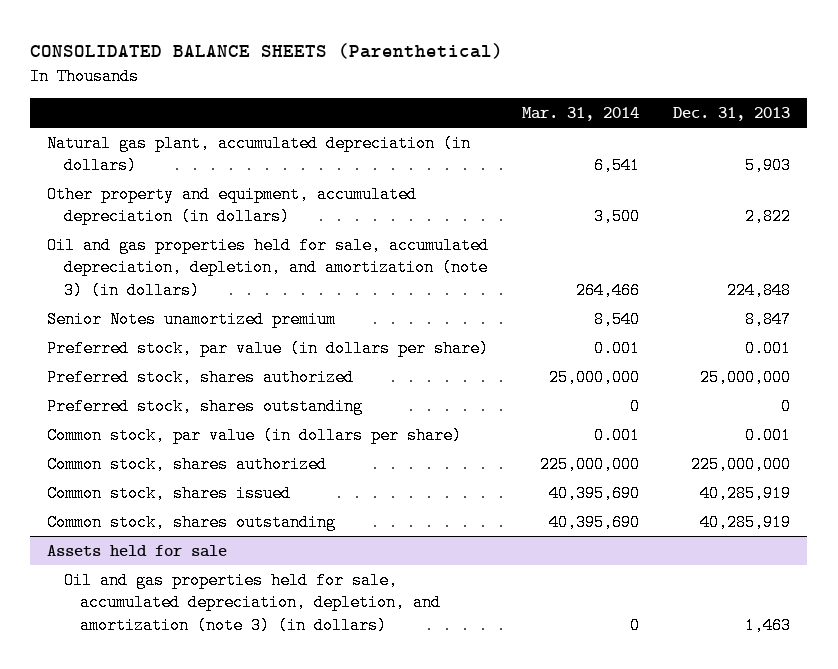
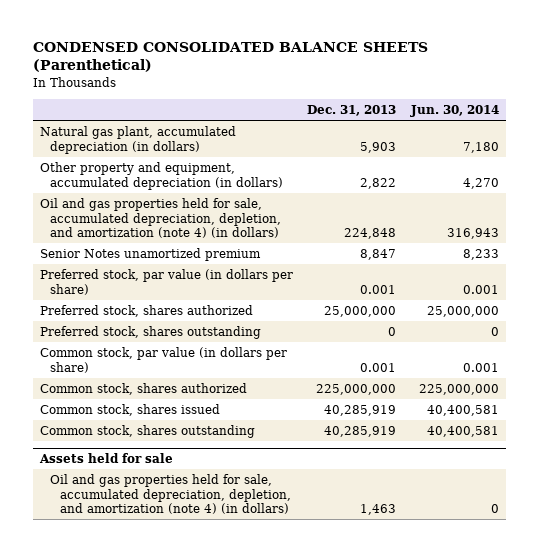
[30,43,504,60] CONSOLIDATED BALANCE SHEETS (Parenthetical) -> [32,41,428,73] CONDENSED CONSOLIDATED BALANCE SHEETS (Parenthetical)
[522,106,640,121] Mar. 31, 2014 -> none
none -> [409,104,499,117] Jun. 30, 2014
[47,236,490,299] Oil and gas properties held for sale, accumulated depreciation, depletion, and amortization (note 3) (in dollars) -> [39,197,281,239] Oil and gas properties held for sale, accumulated depreciation, depletion, and amortization (note 4) (in dollars)
[63,571,441,634] Oil and gas properties held for sale, accumulated depreciation, depletion, and amortization (note 3) (in dollars) -> [49,473,291,515] Oil and gas properties held for sale, accumulated depreciation, depletion, and amortization (note 4) (in dollars)

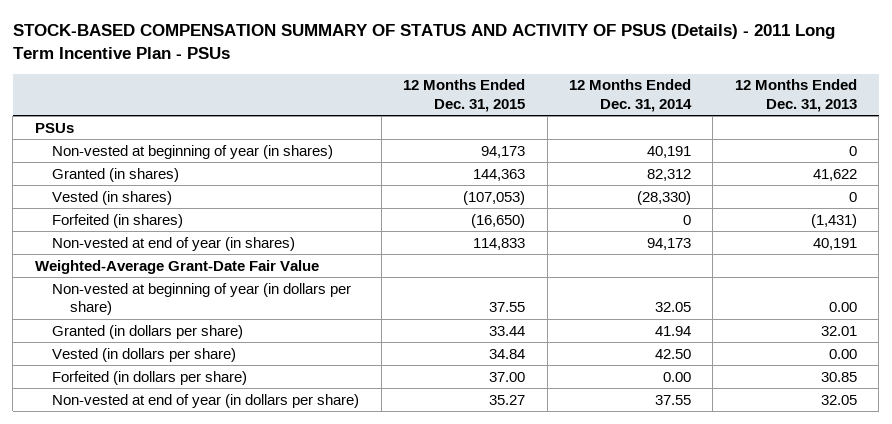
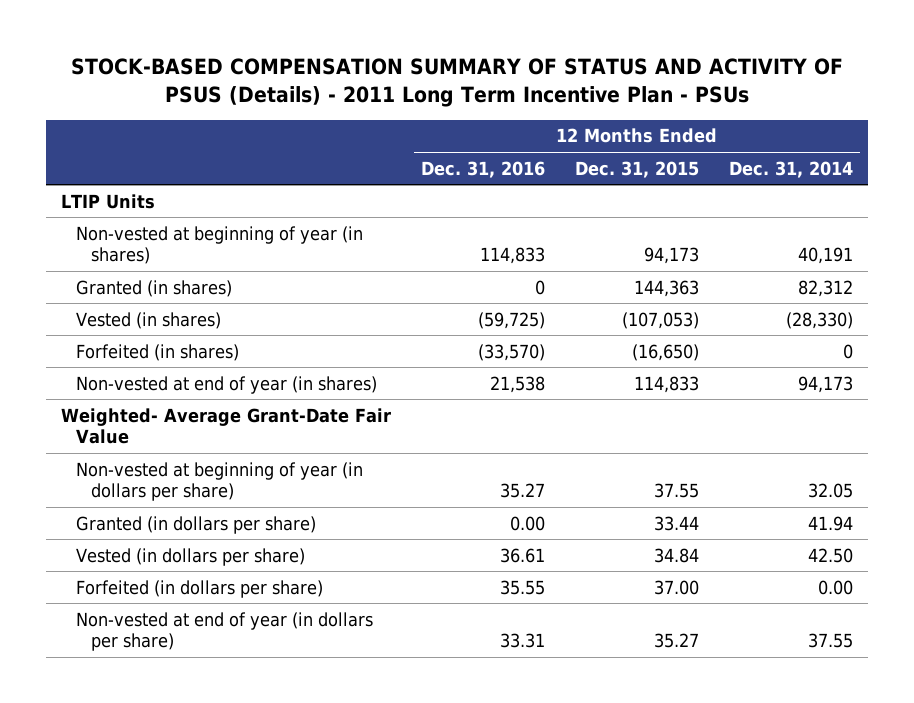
[734,79,857,112] 12 Months Ended Dec. 31, 2013 -> none
none -> [421,160,546,178] Dec. 31, 2016
[34,122,74,133] PSUs -> [61,193,156,209] LTIP Units
[34,259,319,274] Weighted-Average Grant-Date Fair Value -> [61,407,392,445] Weighted- Average Grant-Date Fair Value

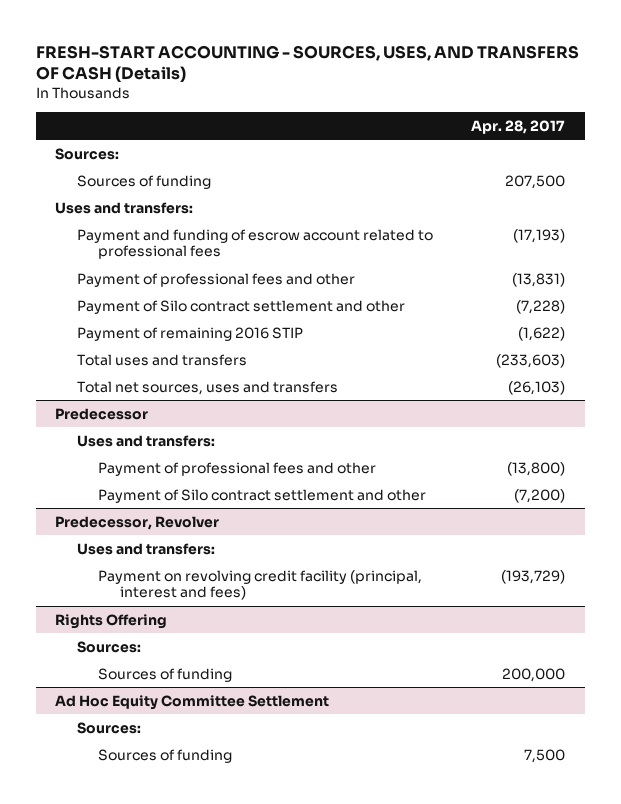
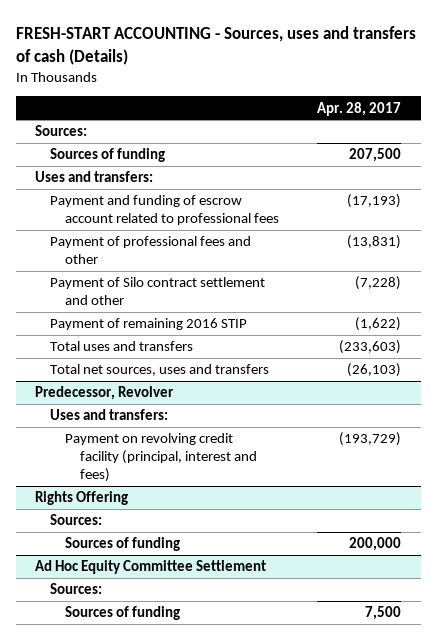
[35,44,579,83] FRESH-START ACCOUNTING - SOURCES, USES, AND TRANSFERS OF CASH (Details) -> [15,25,416,65] FRESH-START ACCOUNTING - Sources, uses and transfers of cash (Details)
[55,407,149,420] Predecessor -> none
[76,434,215,447] Uses and transfers: -> none
[98,461,377,476] Payment of professional fees and other -> none
[98,488,427,503] Payment of Silo contract settlement and other -> none

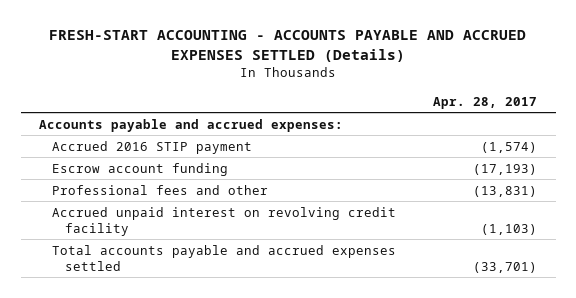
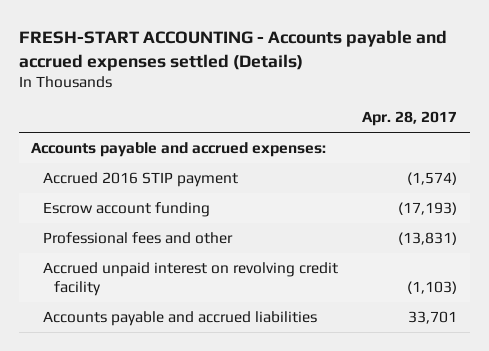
[49,30,527,62] FRESH-START ACCOUNTING - ACCOUNTS PAYABLE AND ACCRUED EXPENSES SETTLED (Details) -> [18,29,447,71] FRESH-START ACCOUNTING - Accounts payable and accrued expenses settled (Details)
[52,244,397,271] Total accounts payable and accrued expenses settled -> [42,310,317,326] Accounts payable and accrued liabilities
[473,261,538,273] (33,701) -> [408,310,458,324] 33,701

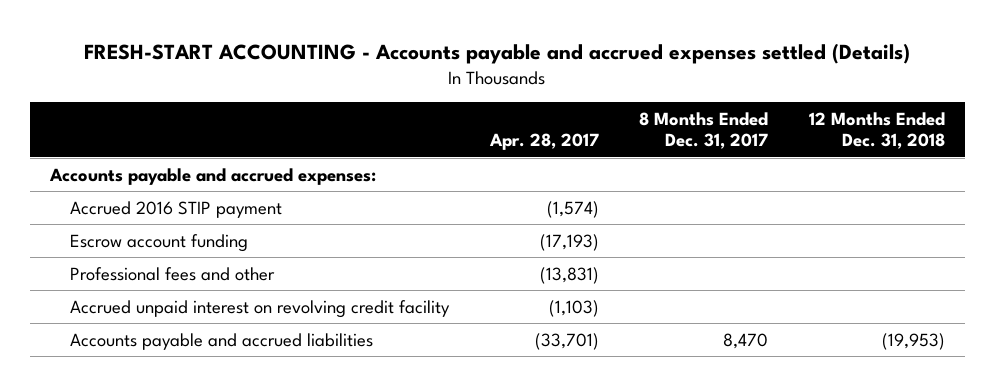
none -> [639,111,769,150] 8 Months Ended Dec. 31, 2017
none -> [808,111,945,150] 12 Months Ended Dec. 31, 2018
[408,310,458,324] 33,701 -> [534,332,599,350] (33,701)

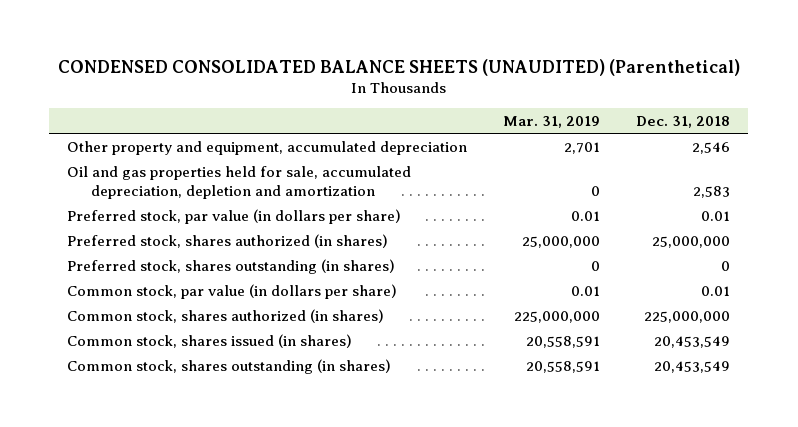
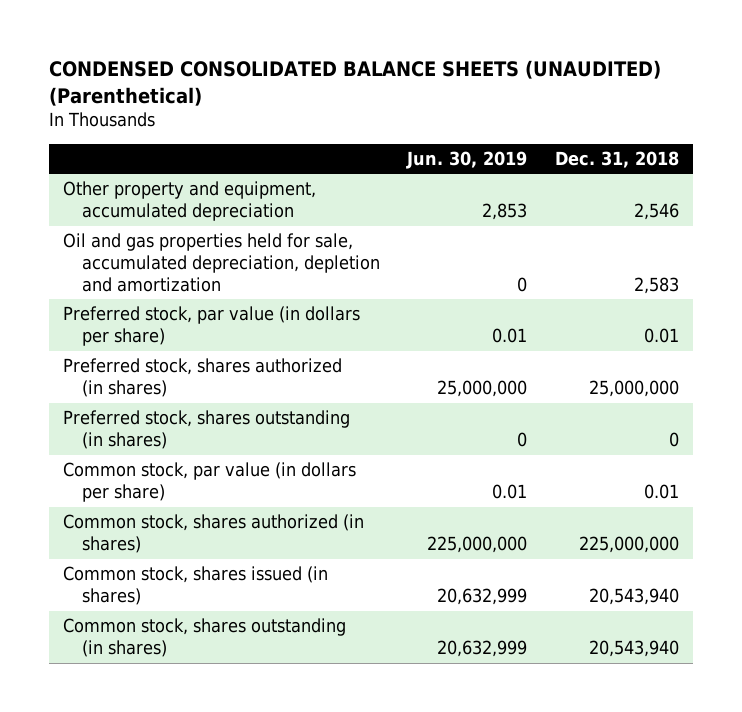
[503,116,601,129] Mar. 31, 2019 -> none
none -> [406,150,528,169] Jun. 30, 2019
[654,335,731,348] 20,453,549 -> [589,588,680,606] 20,543,940
[654,360,731,373] 20,453,549 -> [589,640,680,658] 20,543,940

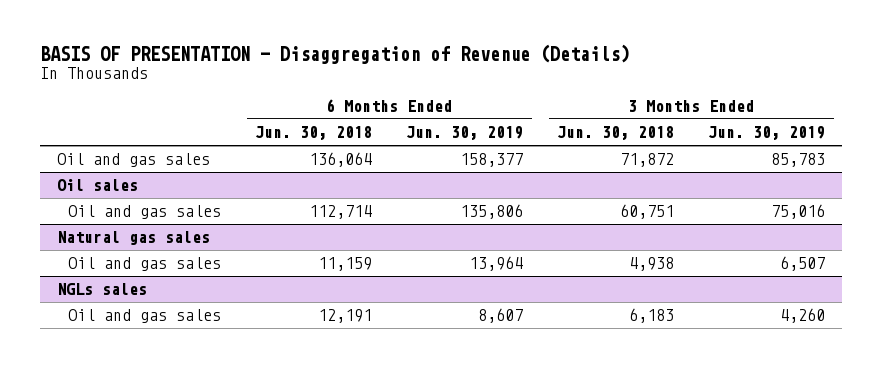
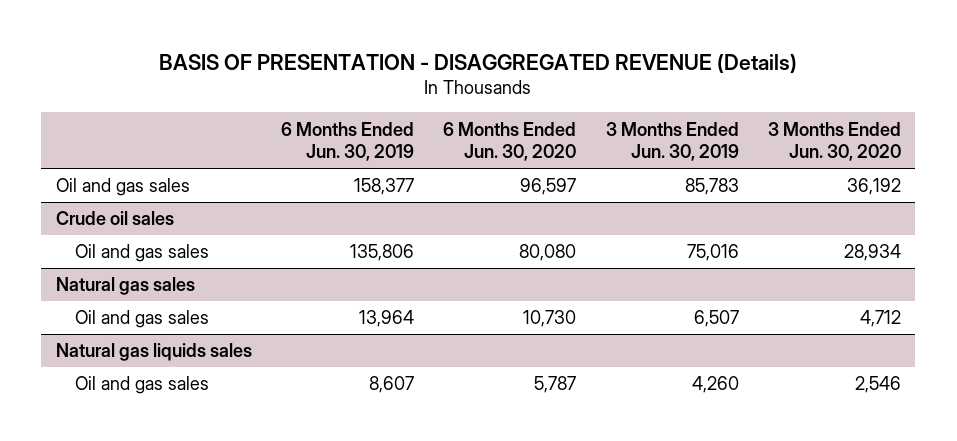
[39,43,630,64] BASIS OF PRESENTATION - Disaggregation of Revenue (Details) -> [159,52,798,73] BASIS OF PRESENTATION - DISAGGREGATED REVENUE (Details)
[255,126,373,141] Jun. 30, 2018 -> none
[557,126,675,141] Jun. 30, 2018 -> none
none -> [443,121,577,162] 6 Months Ended Jun. 30, 2020
none -> [767,121,901,162] 3 Months Ended Jun. 30, 2020
[56,179,138,192] Oil sales -> [55,211,174,226] Crude oil sales
[56,283,147,296] NGLs sales -> [55,343,252,362] Natural gas liquids sales

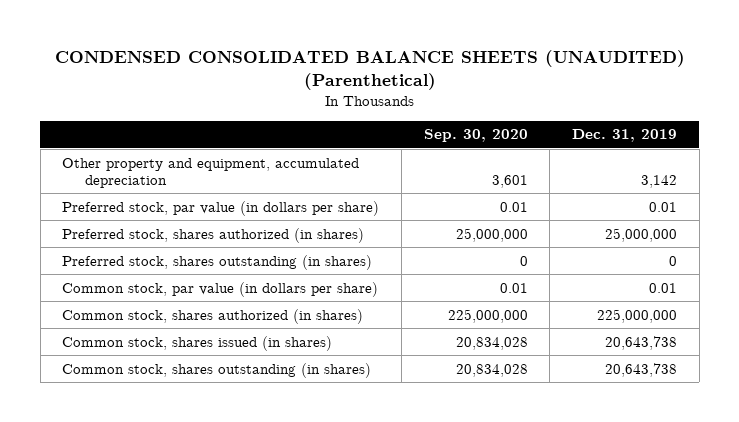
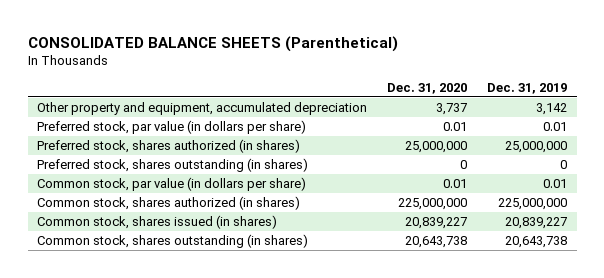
[54,50,685,91] CONDENSED CONSOLIDATED BALANCE SHEETS (UNAUDITED) (Parenthetical) -> [27,35,398,52] CONSOLIDATED BALANCE SHEETS (Parenthetical)
[423,129,528,143] Sep. 30, 2020 -> none
none -> [387,83,468,95] Dec. 31, 2020
[604,335,677,350] 20,643,738 -> [504,216,567,229] 20,839,227

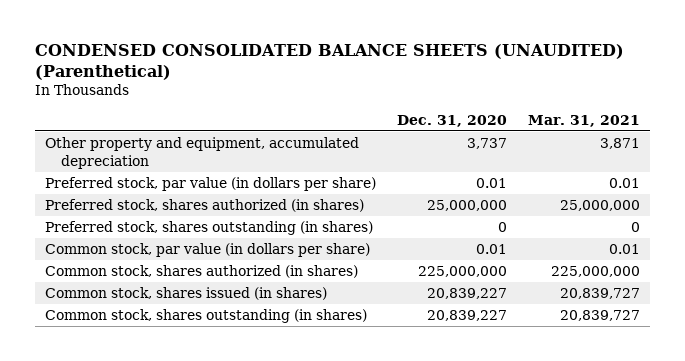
[27,35,398,52] CONSOLIDATED BALANCE SHEETS (Parenthetical) -> [34,43,624,80] CONDENSED CONSOLIDATED BALANCE SHEETS (UNAUDITED) (Parenthetical)
[486,83,567,95] Dec. 31, 2019 -> none
none -> [527,114,640,127] Mar. 31, 2021
[405,235,468,248] 20,643,738 -> [427,310,508,322] 20,839,227

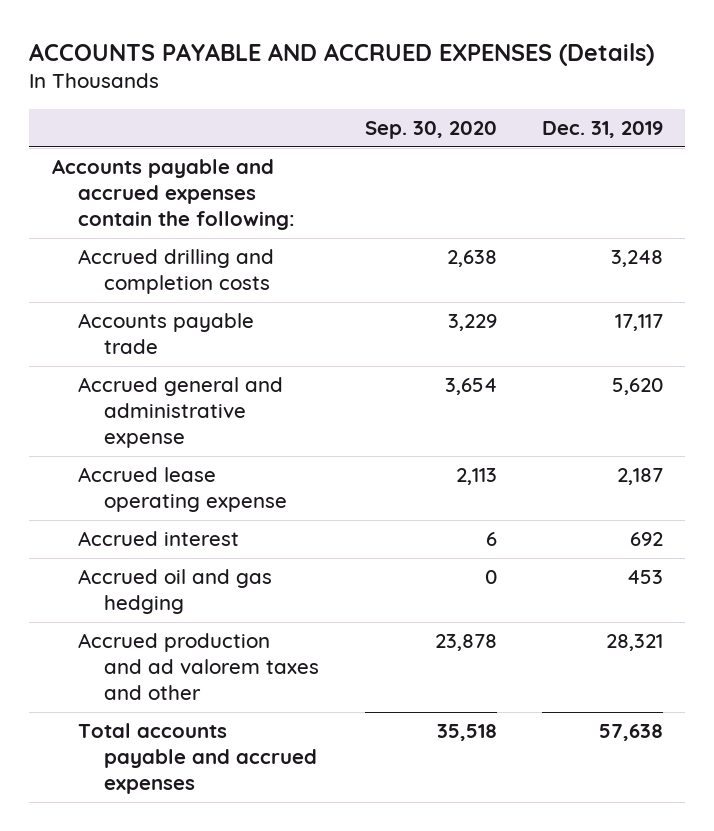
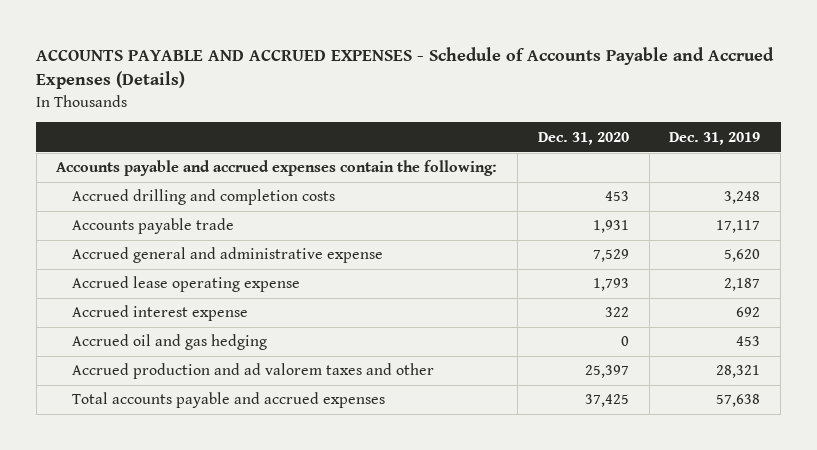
[28,42,654,66] ACCOUNTS PAYABLE AND ACCRUED EXPENSES (Details) -> [36,46,775,90] ACCOUNTS PAYABLE AND ACCRUED EXPENSES - Schedule of Accounts Payable and Accrued Expenses (Details)
[364,120,497,139] Sep. 30, 2020 -> none
none -> [537,131,629,145] Dec. 31, 2020
[77,531,239,547] Accrued interest -> [71,305,248,322] Accrued interest expense

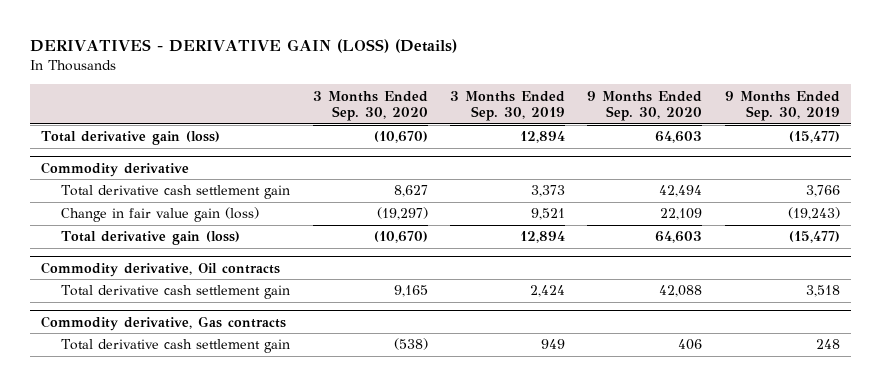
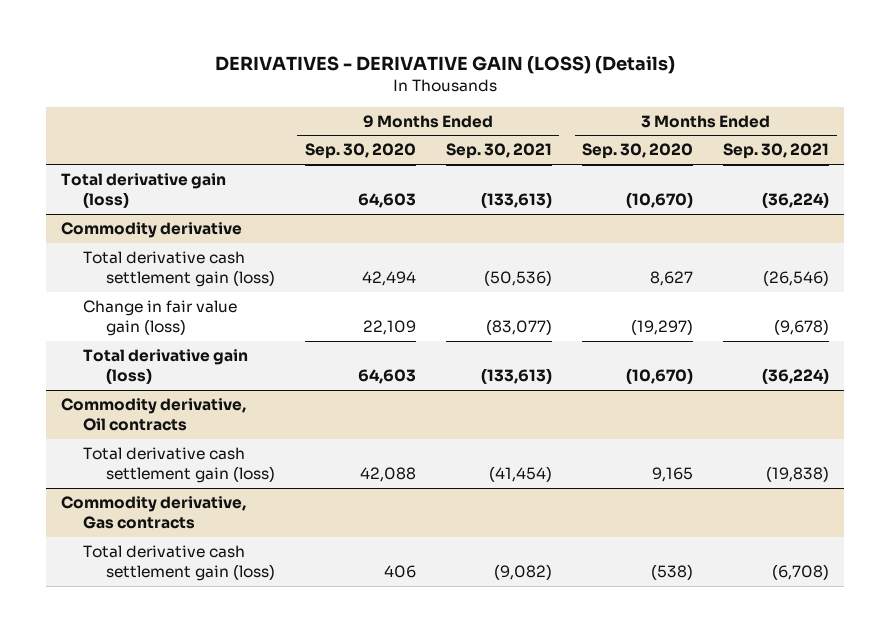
[450,90,566,121] 3 Months Ended Sep. 30, 2019 -> none
[724,90,840,121] 9 Months Ended Sep. 30, 2019 -> none
none -> [445,143,552,160] Sep. 30, 2021
none -> [723,143,830,160] Sep. 30, 2021
[61,185,291,200] Total derivative cash settlement gain -> [83,251,275,288] Total derivative cash settlement gain (loss)
[61,285,291,300] Total derivative cash settlement gain -> [83,447,275,484] Total derivative cash settlement gain (loss)
[61,339,291,354] Total derivative cash settlement gain -> [83,545,275,582] Total derivative cash settlement gain (loss)

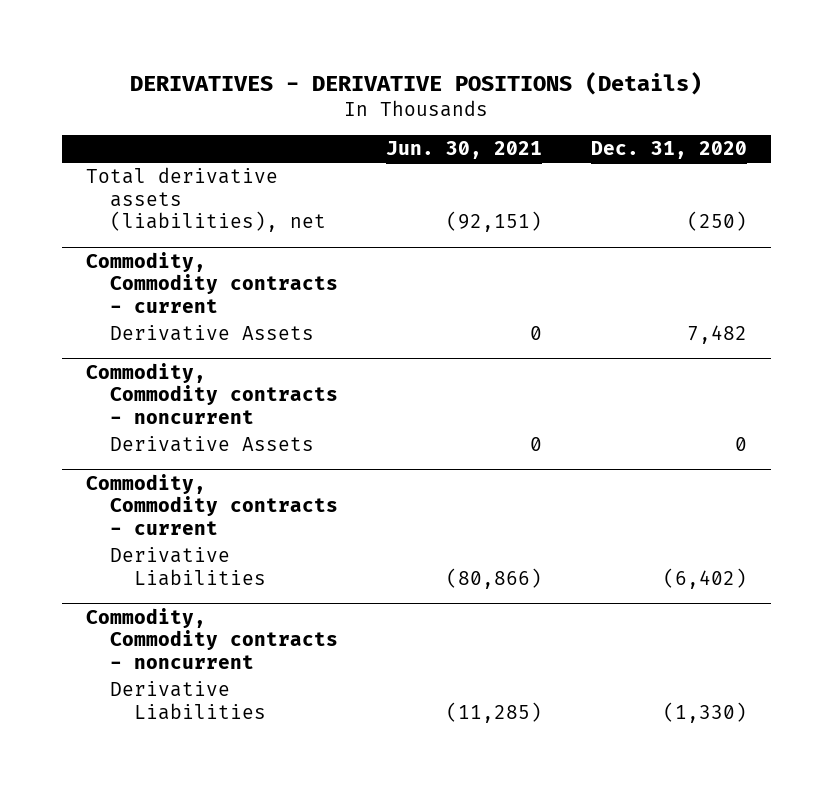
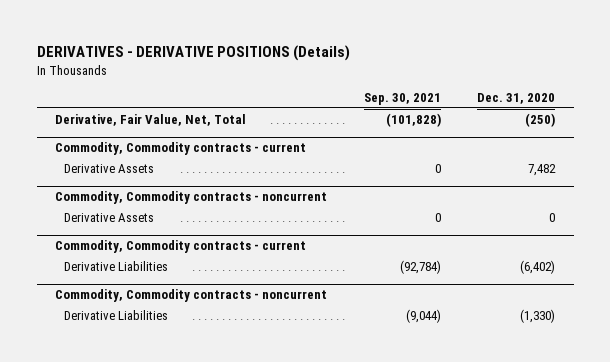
[386,141,543,160] Jun. 30, 2021 -> none
none -> [363,93,441,106] Sep. 30, 2021
[86,167,326,233] Total derivative assets (liabilities), net -> [55,113,247,126] Derivative, Fair Value, Net, Total

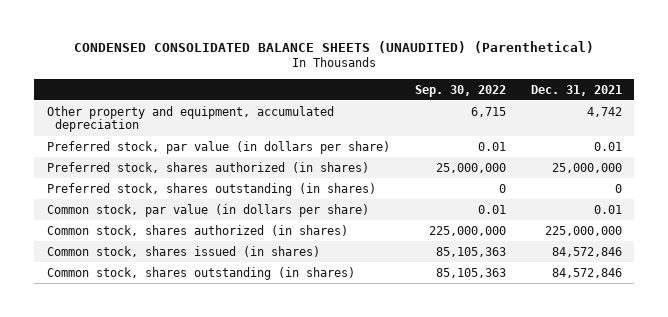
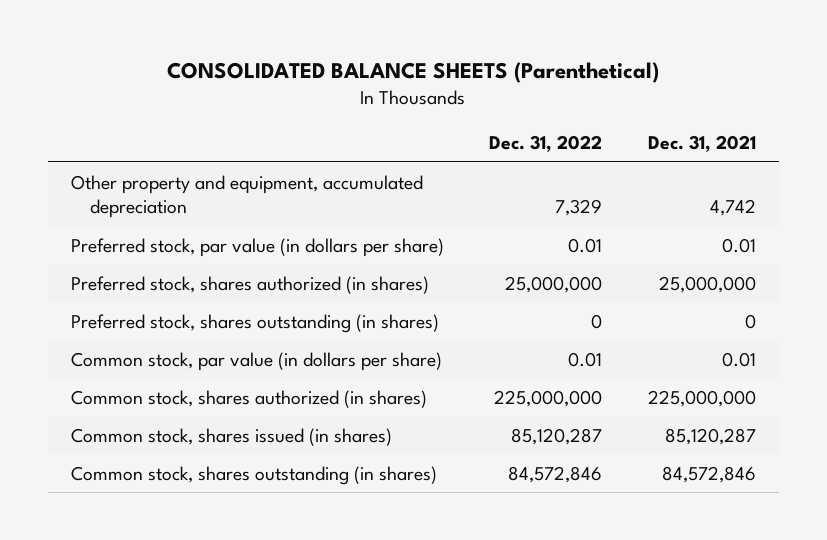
[74,40,595,53] CONDENSED CONSOLIDATED BALANCE SHEETS (UNAUDITED) (Parenthetical) -> [167,61,660,83] CONSOLIDATED BALANCE SHEETS (Parenthetical)
[414,84,506,97] Sep. 30, 2022 -> none
none -> [489,134,603,152] Dec. 31, 2022
[551,246,622,257] 84,572,846 -> [664,427,756,445] 85,120,287

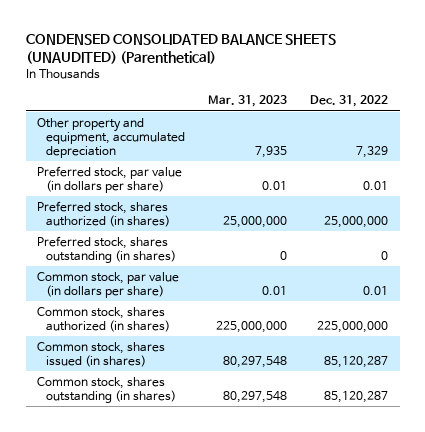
[167,61,660,83] CONSOLIDATED BALANCE SHEETS (Parenthetical) -> [25,33,336,65] CONDENSED CONSOLIDATED BALANCE SHEETS (UNAUDITED) (Parenthetical)
[647,134,756,152] Dec. 31, 2021 -> none
none -> [207,95,287,108] Mar. 31, 2023
[508,465,603,483] 84,572,846 -> [324,390,389,403] 85,120,287

